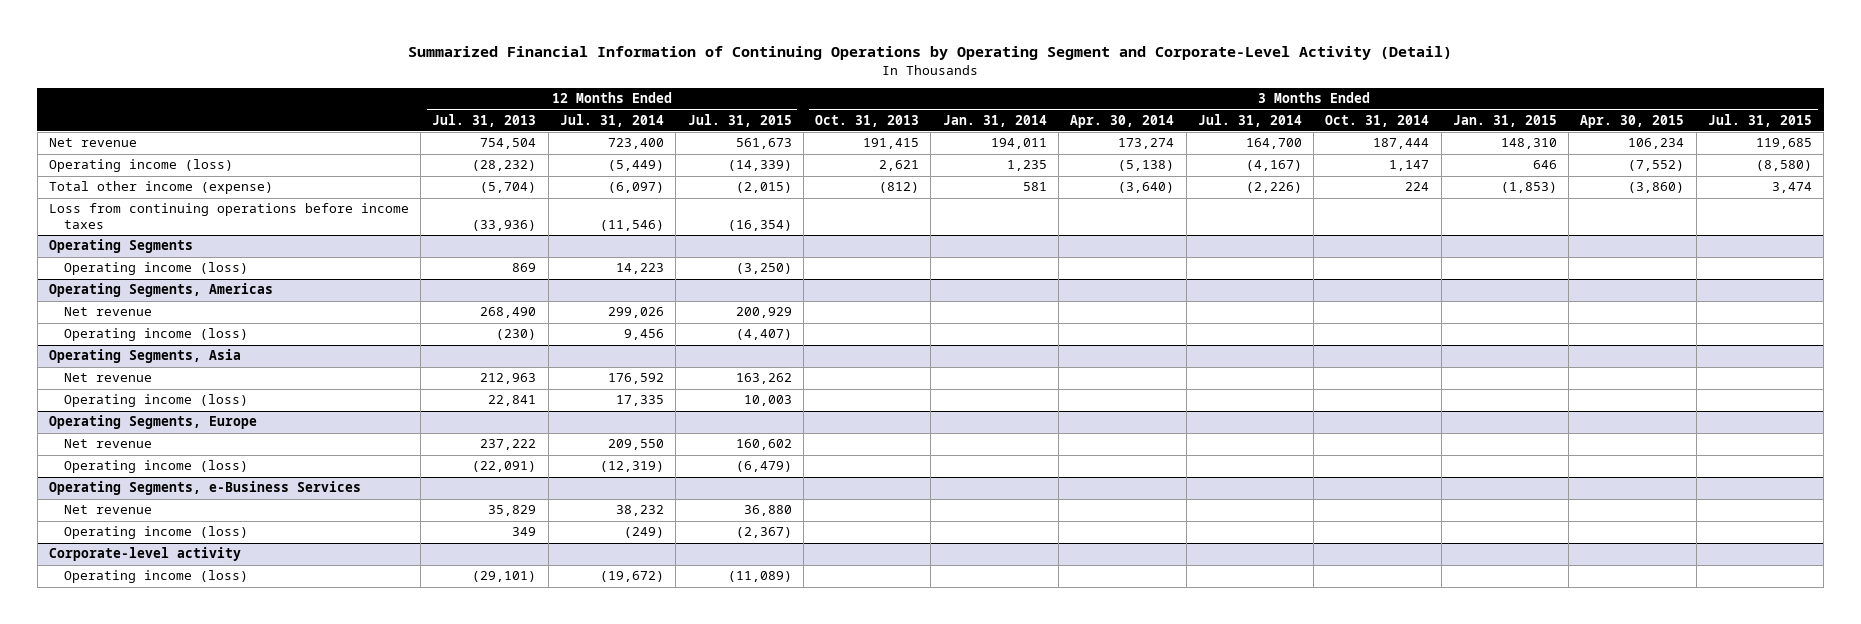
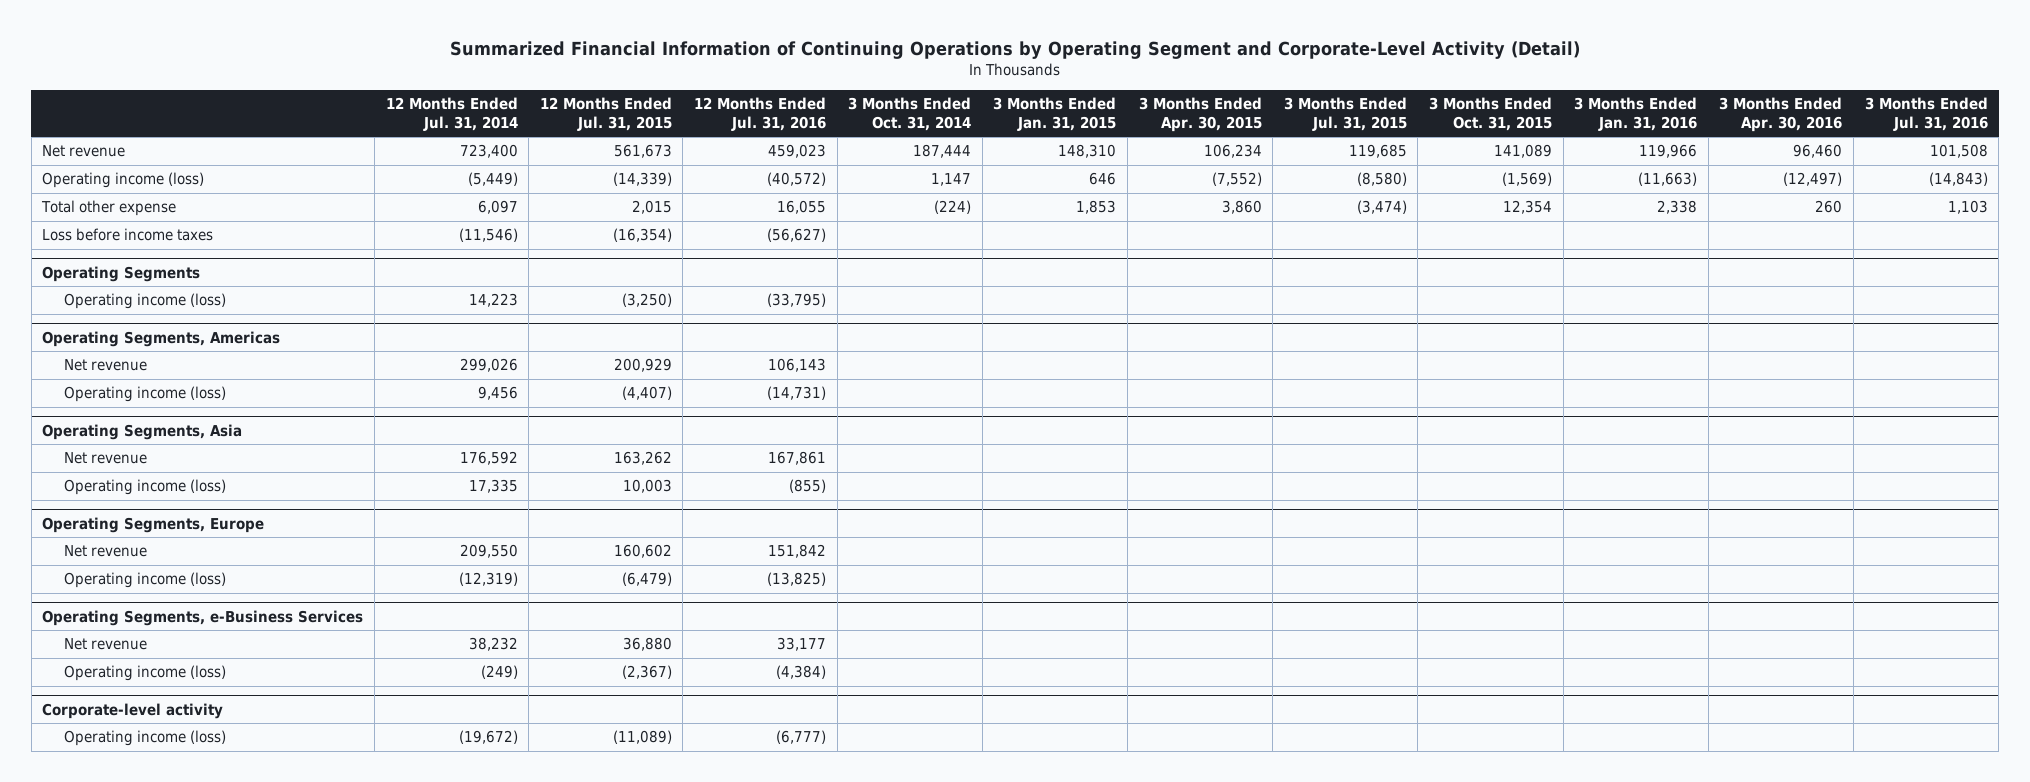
[432,113,537,127] Jul. 31, 2013 -> none
[815,114,920,127] Oct. 31, 2013 -> none
[942,114,1047,127] Jan. 31, 2014 -> none
[1070,114,1175,128] Apr. 30, 2014 -> none
[1197,113,1302,127] Jul. 31, 2014 -> none
none -> [694,97,827,131] 12 Months Ended Jul. 31, 2016
none -> [1429,97,1553,131] 3 Months Ended Oct. 31, 2015
none -> [1574,97,1698,131] 3 Months Ended Jan. 31, 2016
none -> [1719,97,1843,132] 3 Months Ended Apr. 30, 2016
none -> [1864,97,1988,131] 3 Months Ended Jul. 31, 2016
[48,181,273,195] Total other income (expense) -> [41,200,177,217] Total other expense
[607,182,664,194] (6,097) -> [477,200,518,215] 6,097
[735,182,792,194] (2,015) -> [631,200,672,215] 2,015
[1405,182,1430,192] 224 -> [934,200,972,215] (224)
[1500,182,1557,194] (1,853) -> [1076,200,1117,215] 1,853
[1628,182,1685,194] (3,860) -> [1221,200,1262,215] 3,860
[1772,182,1813,194] 3,474 -> [1356,200,1407,215] (3,474)
[48,203,409,229] Loss from continuing operations before income taxes -> [42,228,214,242] Loss before income taxes

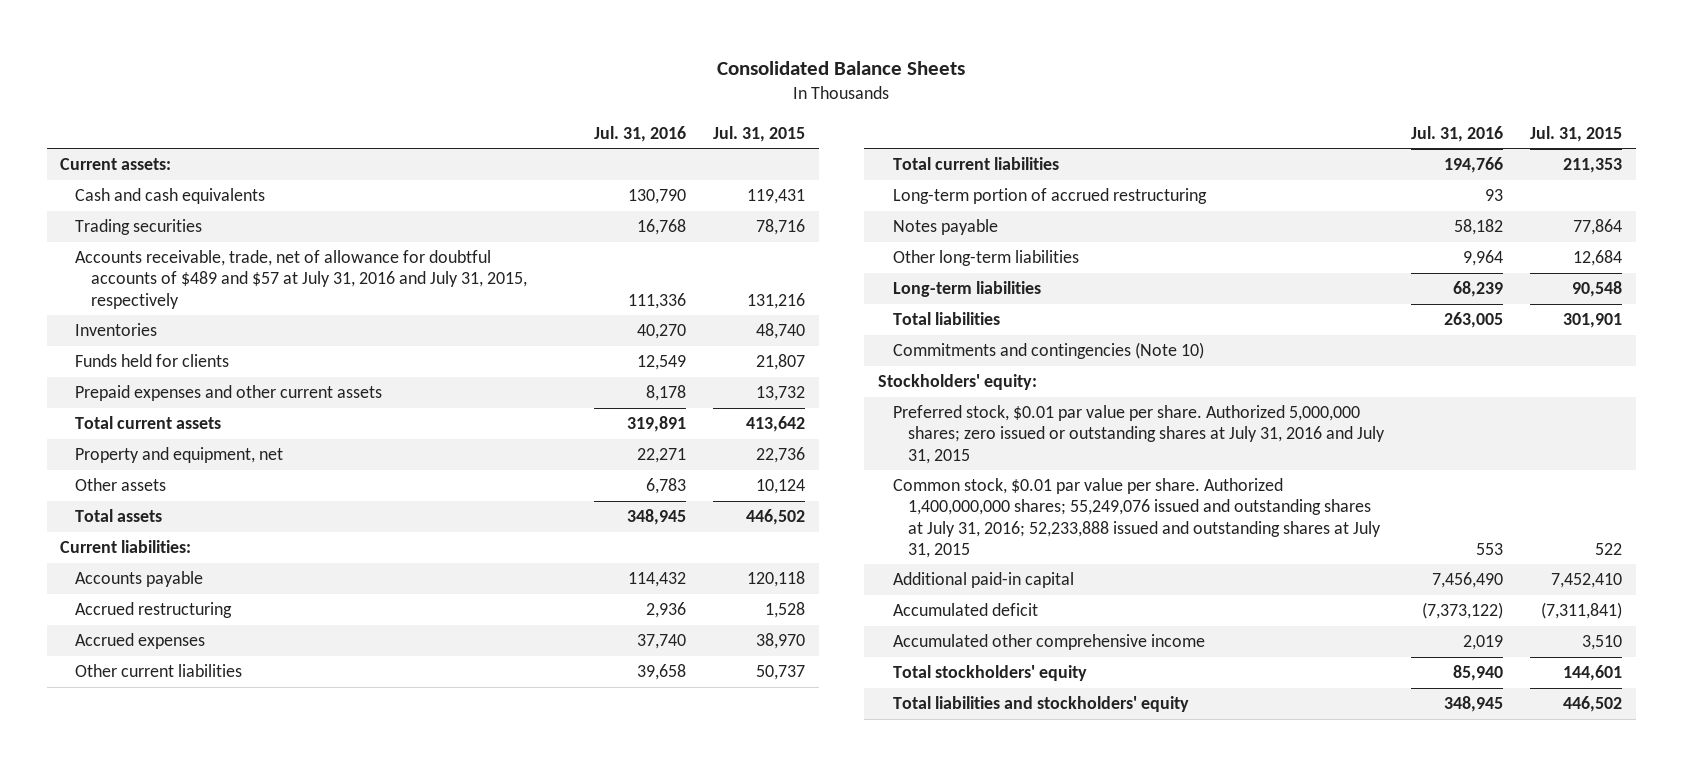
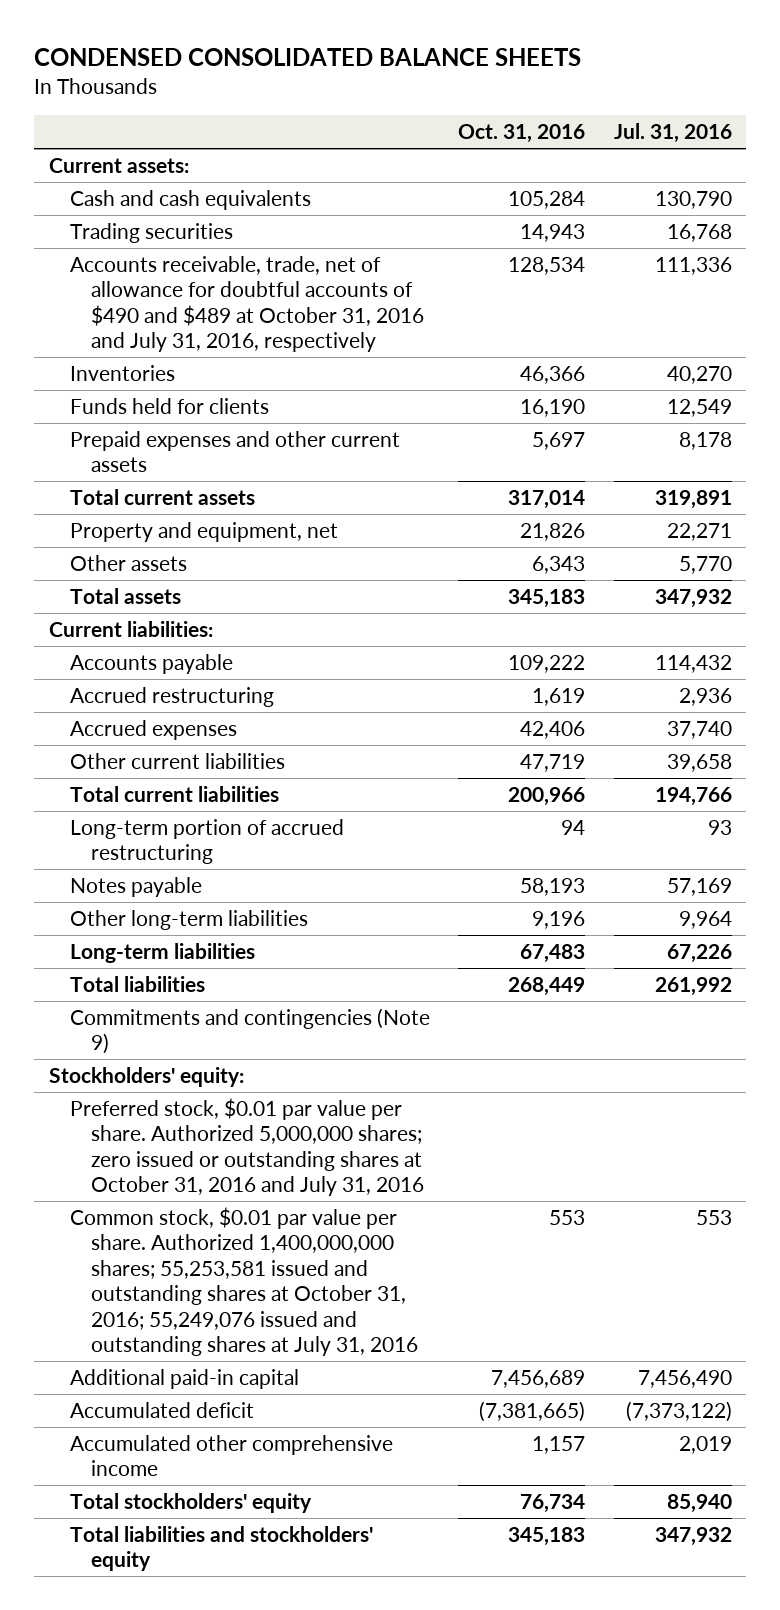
[717,60,966,75] Consolidated Balance Sheets -> [34,48,582,67] CONDENSED CONSOLIDATED BALANCE SHEETS
[712,125,805,142] Jul. 31, 2015 -> none
none -> [458,124,586,144] Oct. 31, 2016
[75,250,527,309] Accounts receivable, trade, net of allowance for doubtful accounts of $489 and $57 at July 31, 2016 and July 31, 2015, respectively -> [69,255,424,353] Accounts receivable, trade, net of allowance for doubtful accounts of $490 and $489 at October 31, 2016 and July 31, 2016, respectively
[645,478,686,495] 6,783 -> [678,555,732,574] 5,770
[626,509,686,526] 348,945 -> [654,588,732,608] 347,932
[1454,219,1504,236] 58,182 -> [666,877,732,896] 57,169
[1453,281,1504,298] 68,239 -> [666,943,732,963] 67,226
[1444,312,1504,329] 263,005 -> [654,976,732,996] 261,992
[892,342,1204,360] Commitments and contingencies (Note 10) -> [69,1007,430,1055] Commitments and contingencies (Note 9)
[892,405,1386,464] Preferred stock, $0.01 par value per share. Authorized 5,000,000 shares; zero issued or outstanding shares at July 31, 2016 and July 31, 2015 -> [69,1097,424,1197] Preferred stock, $0.01 par value per share. Authorized 5,000,000 shares; zero issued or outstanding shares at October 31, 2016 and July 31, 2016
[892,478,1382,558] Common stock, $0.01 par value per share. Authorized 1,400,000,000 shares; 55,249,076 issued and outstanding shares at July 31, 2016; 52,233,888 issued and outstanding shares at July 31, 2015 -> [69,1206,418,1357] Common stock, $0.01 par value per share. Authorized 1,400,000,000 shares; 55,253,581 issued and outstanding shares at October 31, 2016; 55,249,076 issued and outstanding shares at July 31, 2016
[1444,696,1504,713] 348,945 -> [654,1526,732,1546] 347,932

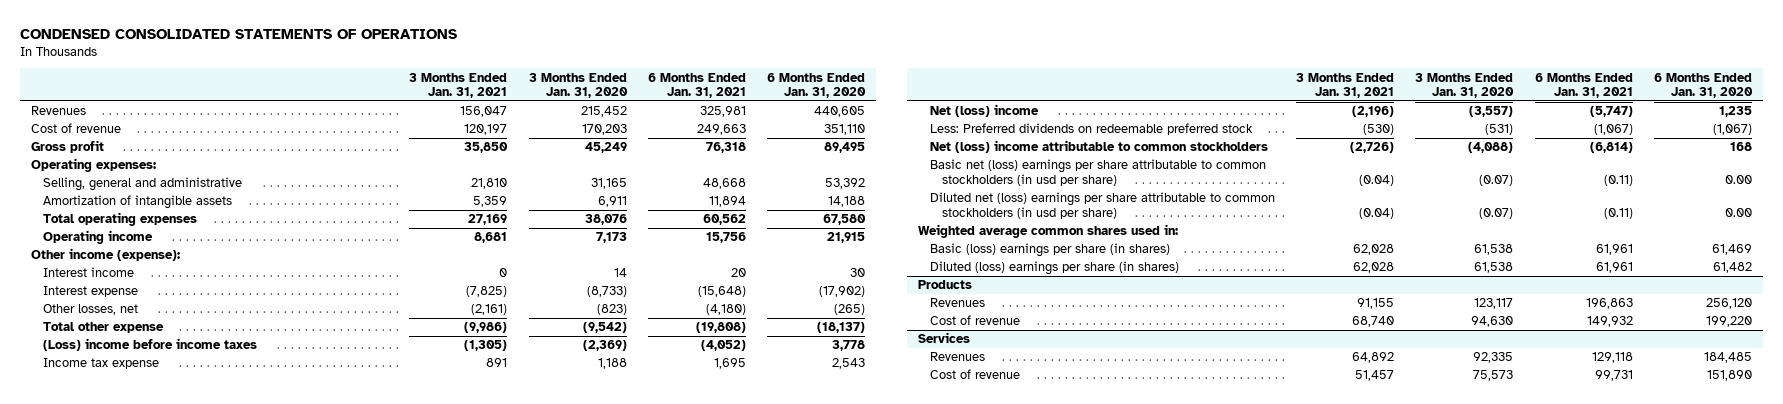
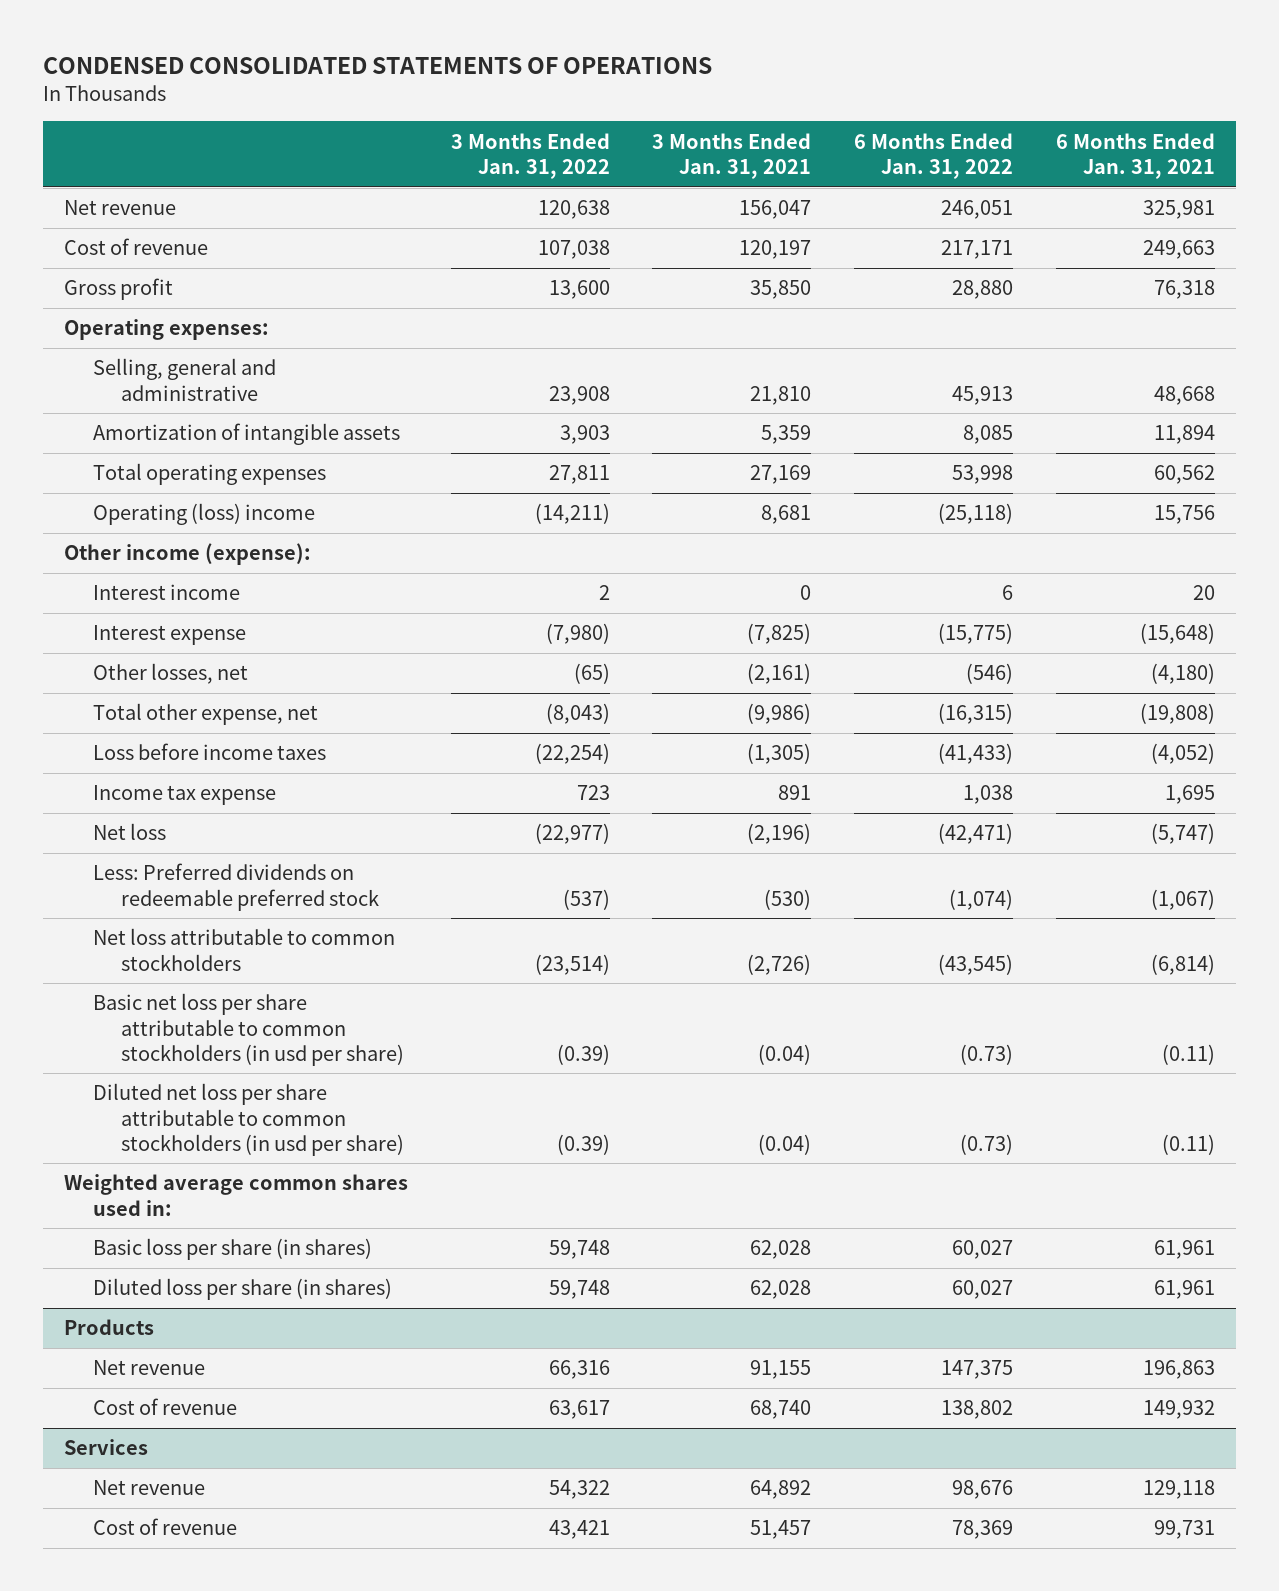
[528,72,628,99] 3 Months Ended Jan. 31, 2020 -> none
[767,72,867,99] 6 Months Ended Jan. 31, 2020 -> none
none -> [450,132,610,179] 3 Months Ended Jan. 31, 2022
none -> [854,132,1014,179] 6 Months Ended Jan. 31, 2022
[30,106,86,116] Revenues -> [63,200,176,216] Net revenue
[42,230,153,245] Operating income -> [92,503,315,526] Operating (loss) income
[42,322,164,334] Total other expense -> [92,703,318,726] Total other expense, net
[42,338,257,352] (Loss) income before income taxes -> [92,743,326,761] Loss before income taxes
[929,104,1039,118] Net (loss) income -> [92,823,166,841] Net loss
[929,140,1268,154] Net (loss) income attributable to common stockholders -> [92,928,395,971] Net loss attributable to common stockholders
[929,159,1266,186] Basic net (loss) earnings per share attributable to common stockholders (in usd per share) -> [92,993,405,1066] Basic net loss per share attributable to common stockholders (in usd per share)
[929,192,1275,219] Diluted net (loss) earnings per share attributable to common stockholders (in usd per share) -> [92,1083,405,1156] Diluted net loss per share attributable to common stockholders (in usd per share)
[929,243,1170,258] Basic (loss) earnings per share (in shares) -> [92,1238,372,1261] Basic loss per share (in shares)
[929,261,1179,276] Diluted (loss) earnings per share (in shares) -> [92,1278,392,1301] Diluted loss per share (in shares)
[929,298,985,308] Revenues -> [92,1360,205,1376] Net revenue
[929,352,985,362] Revenues -> [92,1480,205,1496] Net revenue

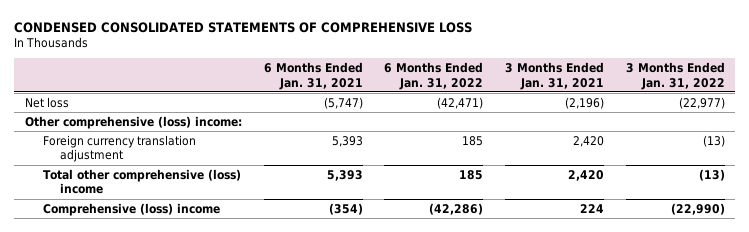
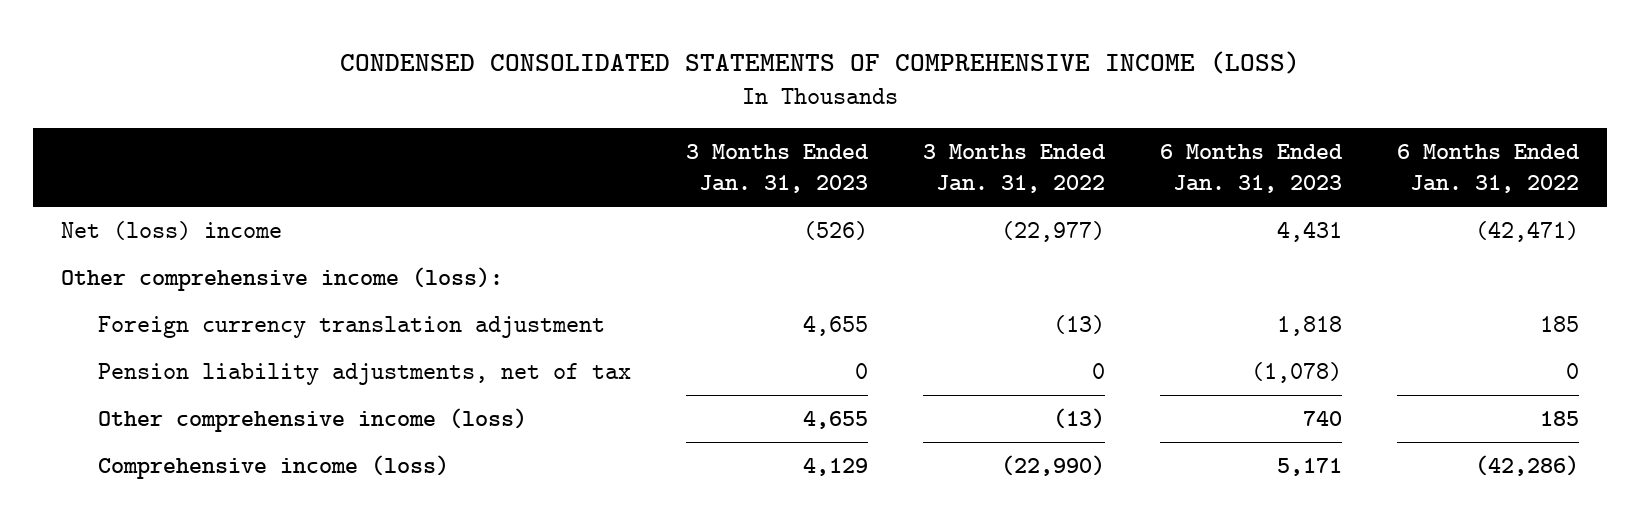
[14,21,473,33] CONDENSED CONSOLIDATED STATEMENTS OF COMPREHENSIVE LOSS -> [340,51,1301,75] CONDENSED CONSOLIDATED STATEMENTS OF COMPREHENSIVE INCOME (LOSS)
[263,62,363,90] 6 Months Ended Jan. 31, 2021 -> none
[504,62,604,90] 3 Months Ended Jan. 31, 2021 -> none
none -> [686,144,870,194] 3 Months Ended Jan. 31, 2023
none -> [1160,144,1344,194] 6 Months Ended Jan. 31, 2023
[24,96,69,108] Net loss -> [60,221,282,241] Net (loss) income
[24,115,242,129] Other comprehensive (loss) income: -> [60,267,503,292] Other comprehensive income (loss):
none -> [98,363,632,386] Pension liability adjustments, net of tax
[42,168,241,195] Total other comprehensive (loss) income -> [98,408,528,433] Other comprehensive income (loss)
[42,202,220,216] Comprehensive (loss) income -> [98,455,450,480] Comprehensive income (loss)

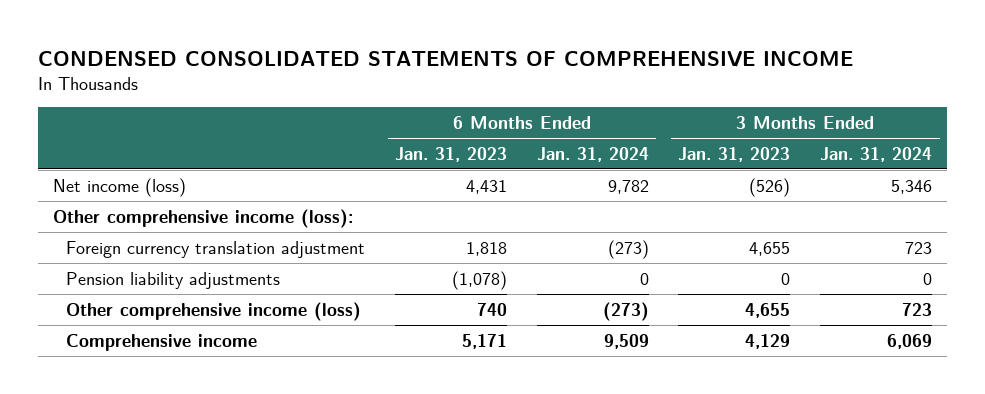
[340,51,1301,75] CONDENSED CONSOLIDATED STATEMENTS OF COMPREHENSIVE INCOME (LOSS) -> [38,50,854,67] CONDENSED CONSOLIDATED STATEMENTS OF COMPREHENSIVE INCOME
[923,144,1107,194] 3 Months Ended Jan. 31, 2022 -> none
[1397,144,1581,194] 6 Months Ended Jan. 31, 2022 -> none
none -> [536,146,649,162] Jan. 31, 2024
none -> [820,146,933,162] Jan. 31, 2024
[60,221,282,241] Net (loss) income -> [52,177,186,197] Net income (loss)
[98,363,632,386] Pension liability adjustments, net of tax -> [66,271,281,289] Pension liability adjustments
[98,455,450,480] Comprehensive income (loss) -> [66,333,258,351] Comprehensive income

